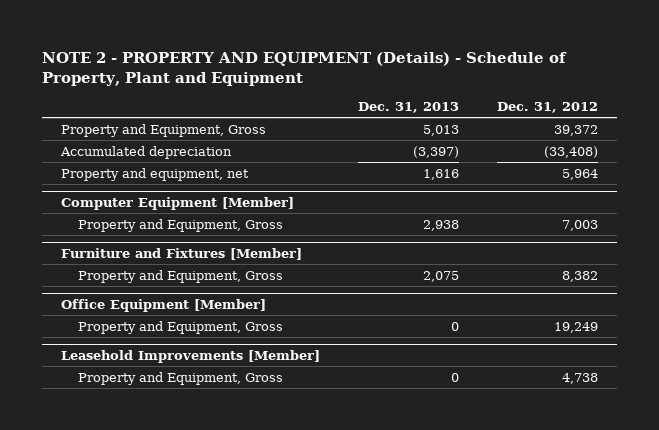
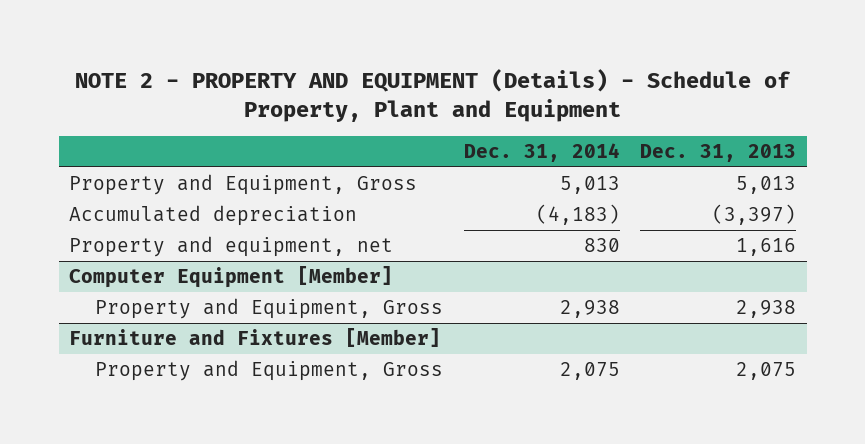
[496,102,598,114] Dec. 31, 2012 -> none
none -> [463,143,620,163] Dec. 31, 2014
[61,299,267,313] Office Equipment [Member] -> none
[78,320,284,334] Property and Equipment, Gross -> none
[61,350,321,364] Leasehold Improvements [Member] -> none
[78,371,284,385] Property and Equipment, Gross -> none

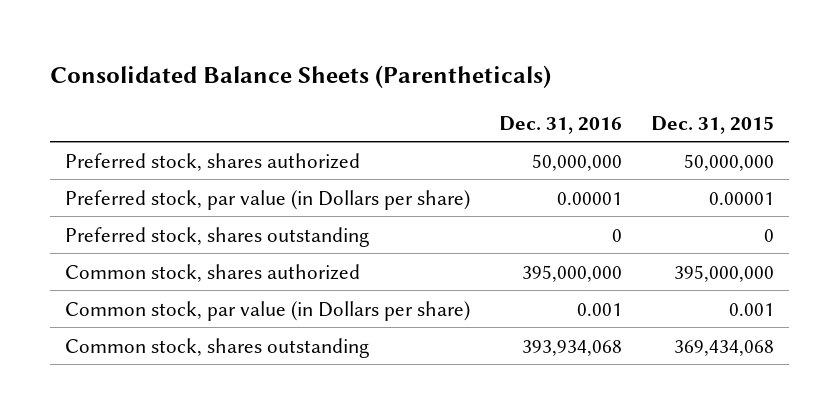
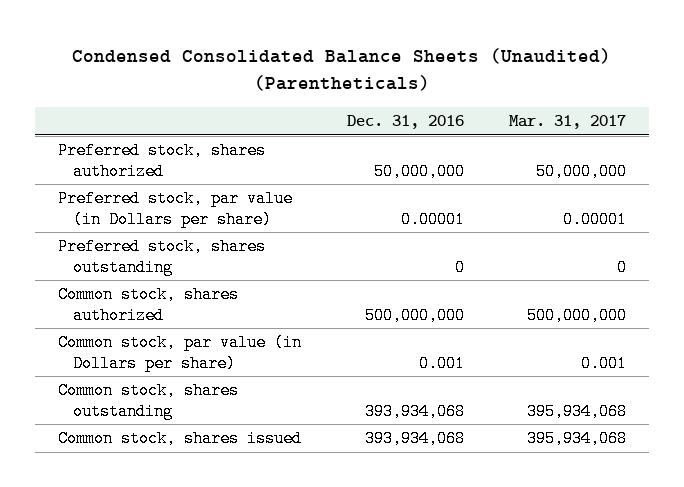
[50,64,552,88] Consolidated Balance Sheets (Parentheticals) -> [72,48,612,92] Condensed Consolidated Balance Sheets (Unaudited) (Parentheticals)
[651,115,775,134] Dec. 31, 2015 -> none
none -> [509,115,627,130] Mar. 31, 2017
[522,264,623,282] 395,000,000 -> [364,306,465,324] 500,000,000
none -> [57,430,302,448] Common stock, shares issued

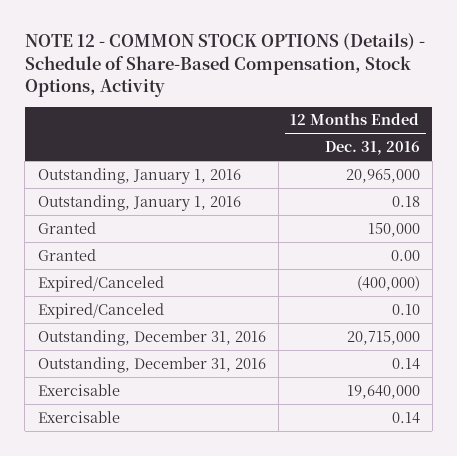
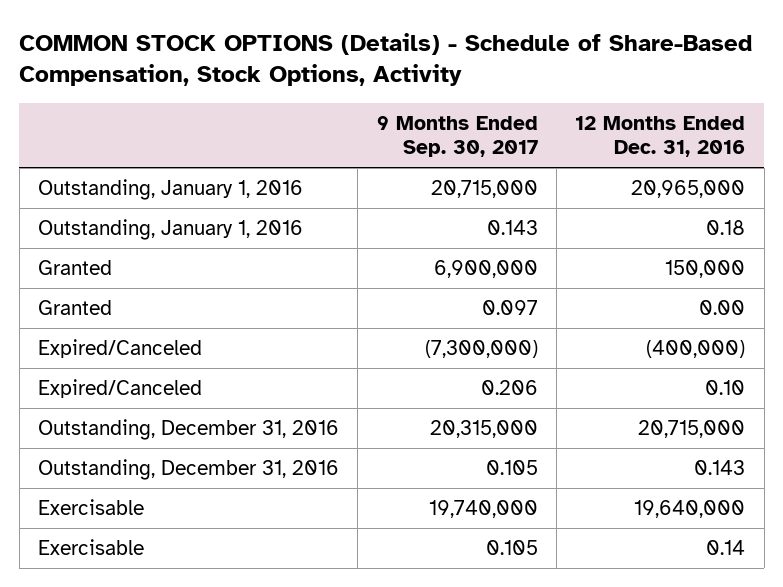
[24,33,425,98] NOTE 12 - COMMON STOCK OPTIONS (Details) - Schedule of Share-Based Compensation, Stock Options, Activity -> [19,32,753,87] COMMON STOCK OPTIONS (Details) - Schedule of Share-Based Compensation, Stock Options, Activity
none -> [376,115,538,158] 9 Months Ended Sep. 30, 2017
[391,357,420,370] 0.14 -> [694,459,746,475] 0.143

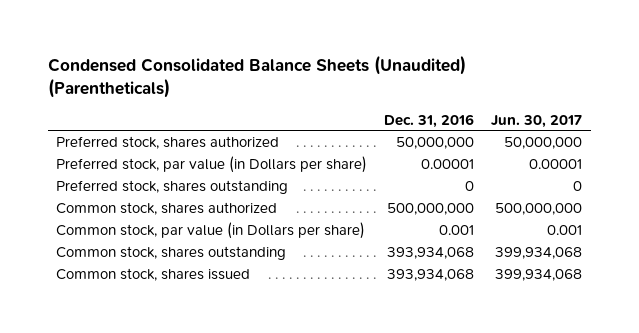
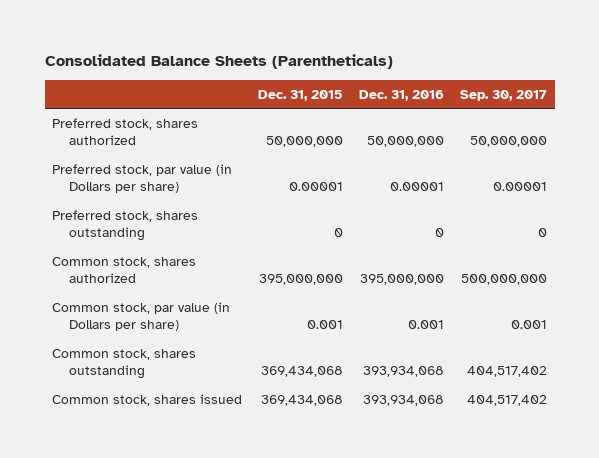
[47,54,466,98] Condensed Consolidated Balance Sheets (Unaudited) (Parentheticals) -> [44,54,393,70] Consolidated Balance Sheets (Parentheticals)
[491,114,583,128] Jun. 30, 2017 -> none
none -> [258,89,344,101] Dec. 31, 2015
none -> [460,89,548,101] Sep. 30, 2017
[387,202,475,215] 500,000,000 -> [360,274,445,286] 395,000,000

